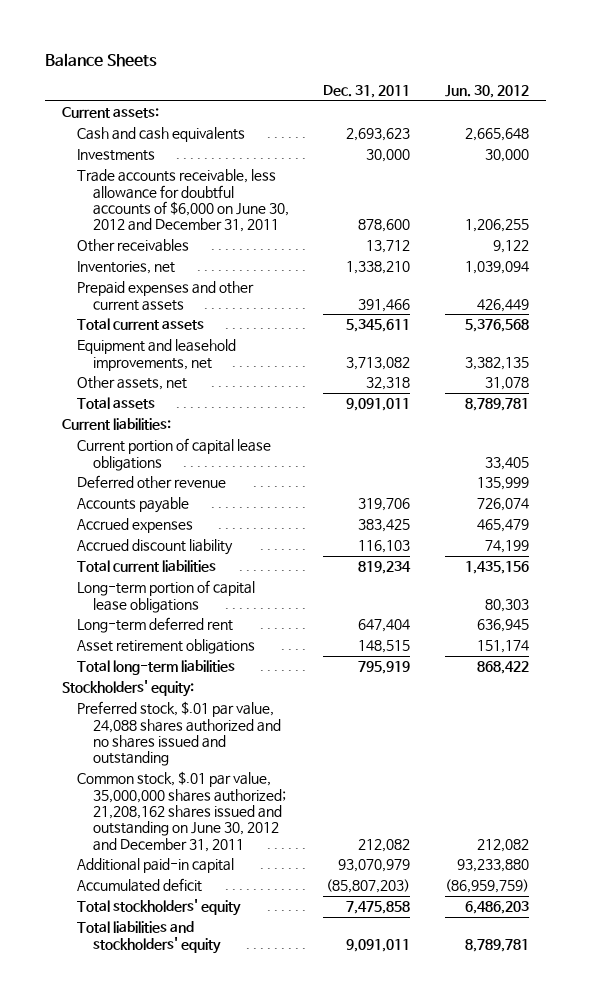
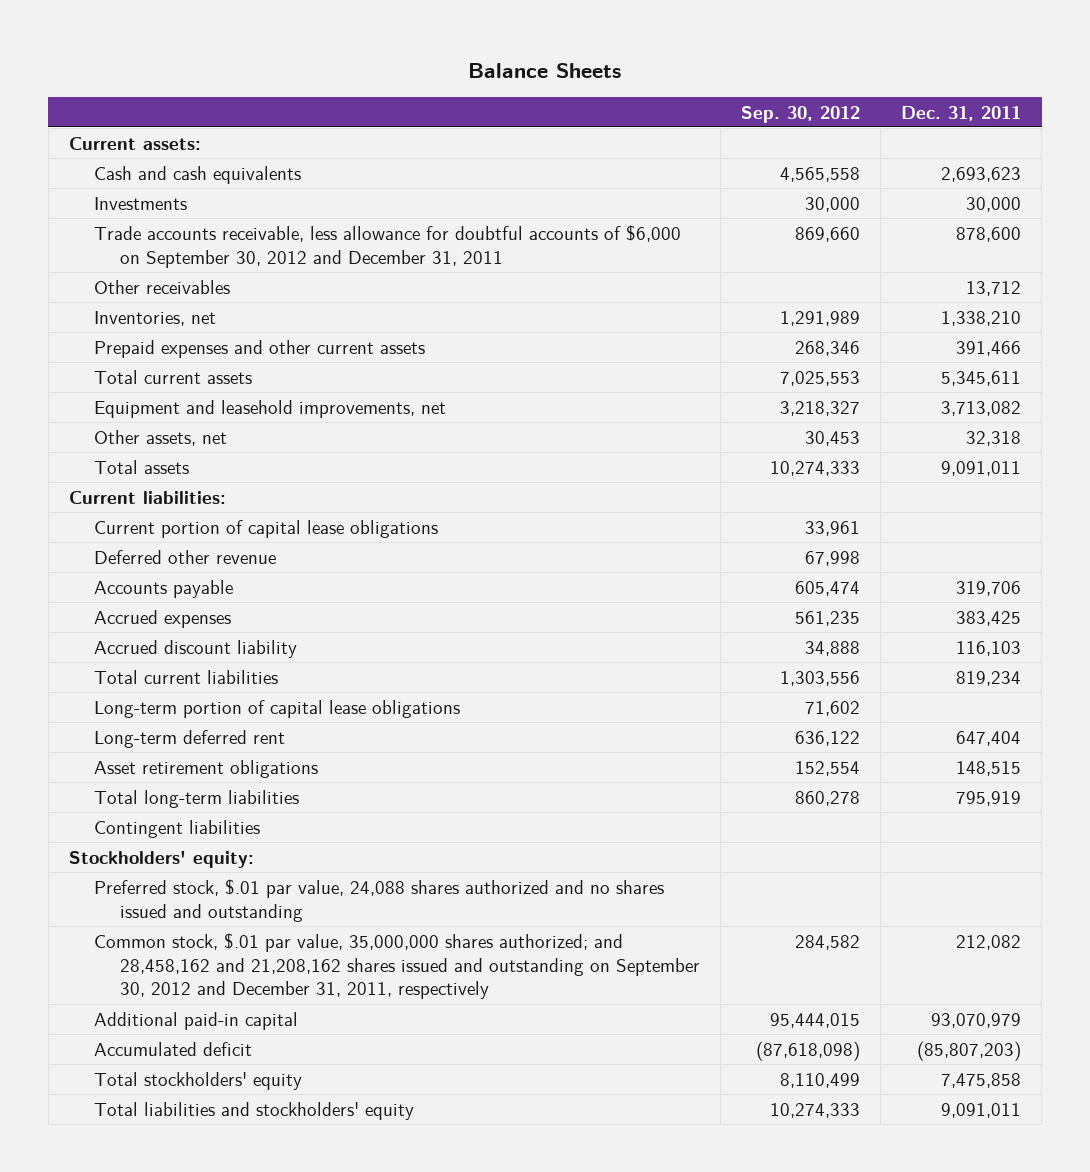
[444,85,529,99] Jun. 30, 2012 -> none
none -> [741,105,861,123] Sep. 30, 2012
[77,169,289,233] Trade accounts receivable, less allowance for doubtful accounts of $6,000 on June 30, 2012 and December 31, 2011 -> [94,224,682,268] Trade accounts receivable, less allowance for doubtful accounts of $6,000 on September 30, 2012 and December 31, 2011
none -> [94,819,261,838] Contingent liabilities
[77,771,286,852] Common stock, $.01 par value, 35,000,000 shares authorized; 21,208,162 shares issued and outstanding on June 30, 2012 and December 31, 2011 -> [94,932,701,1000] Common stock, $.01 par value, 35,000,000 shares authorized; and 28,458,162 and 21,208,162 shares issued and outstanding on September 30, 2012 and December 31, 2011, respectively

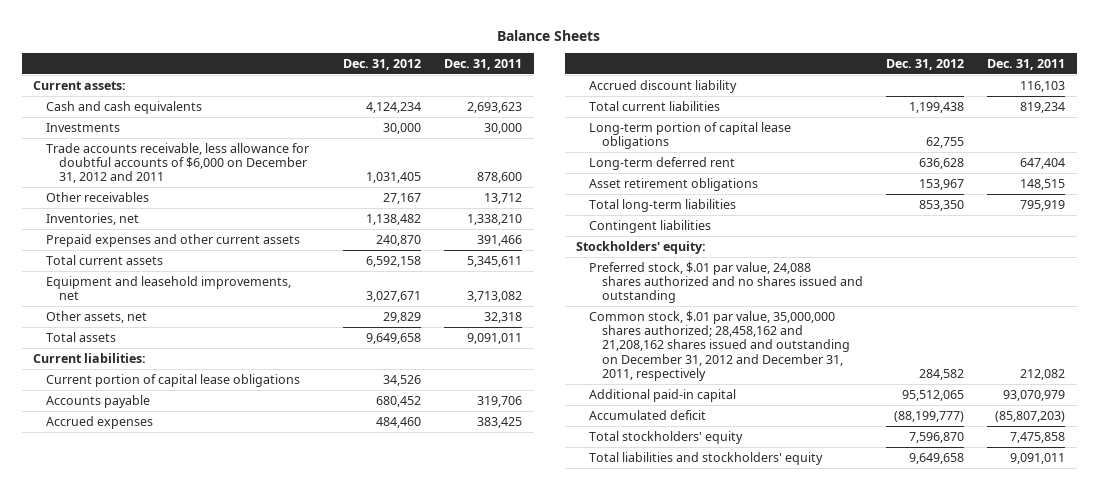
[741,105,861,123] Sep. 30, 2012 -> none
none -> [343,58,422,70] Dec. 31, 2012
[94,224,682,268] Trade accounts receivable, less allowance for doubtful accounts of $6,000 on September 30, 2012 and December 31, 2011 -> [46,142,310,184] Trade accounts receivable, less allowance for doubtful accounts of $6,000 on December 31, 2012 and 2011
[94,549,277,564] Deferred other revenue -> none
[94,932,701,1000] Common stock, $.01 par value, 35,000,000 shares authorized; and 28,458,162 and 21,208,162 shares issued and outstanding on September 30, 2012 and December 31, 2011, respectively -> [589,310,851,381] Common stock, $.01 par value, 35,000,000 shares authorized; 28,458,162 and 21,208,162 shares issued and outstanding on December 31, 2012 and December 31, 2011, respectively

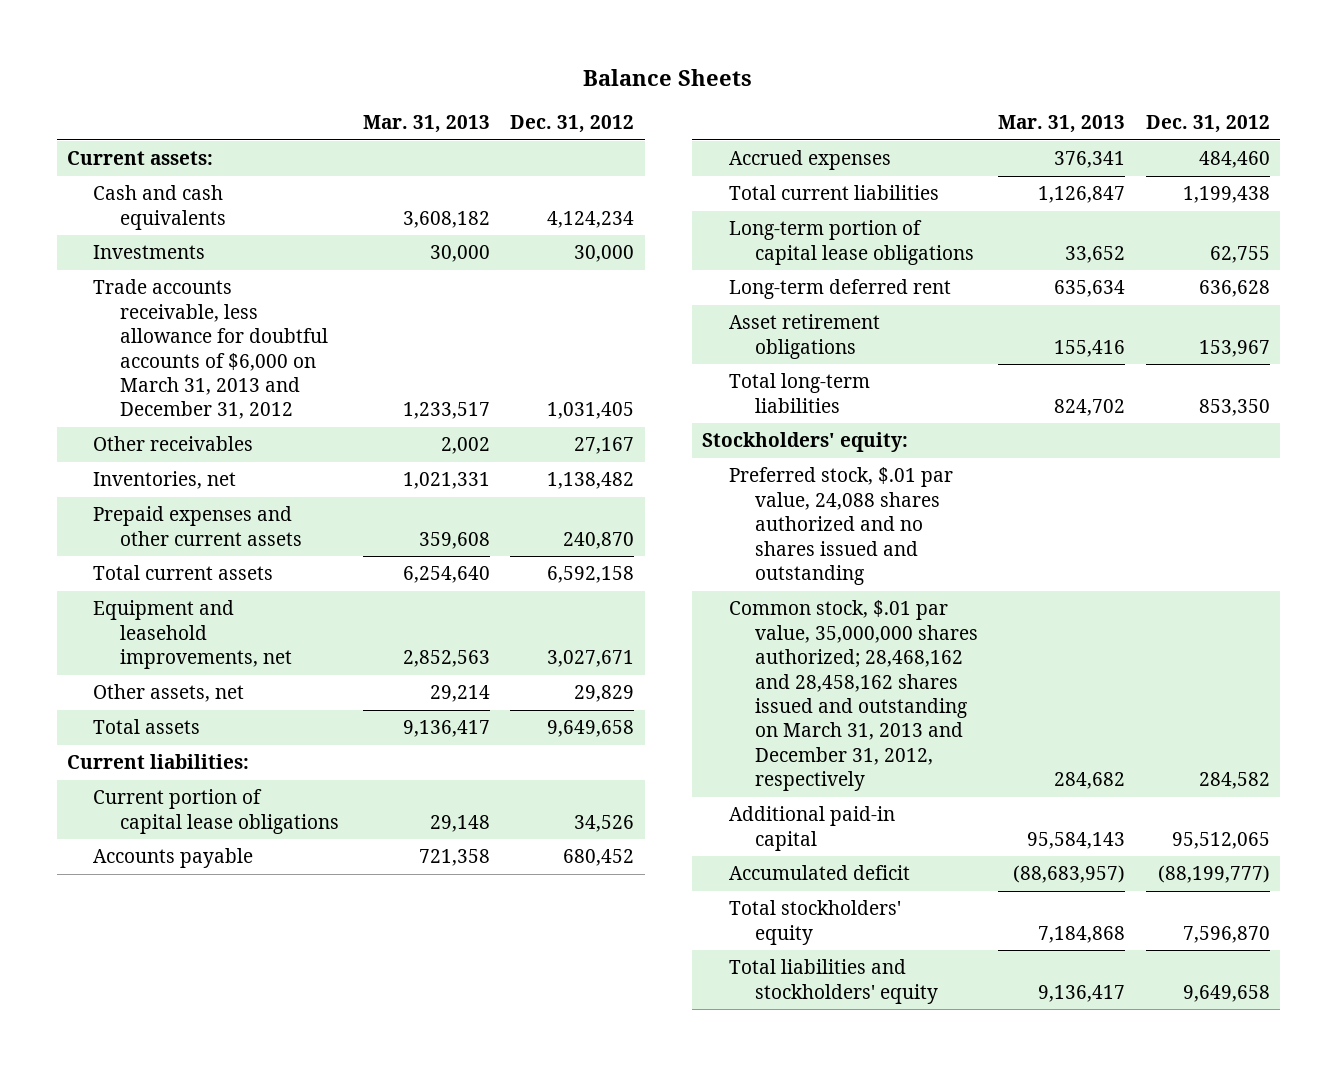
[444,58,523,70] Dec. 31, 2011 -> none
none -> [363,115,491,134] Mar. 31, 2013
[46,142,310,184] Trade accounts receivable, less allowance for doubtful accounts of $6,000 on December 31, 2012 and 2011 -> [93,279,328,420] Trade accounts receivable, less allowance for doubtful accounts of $6,000 on March 31, 2013 and December 31, 2012
[589,79,738,93] Accrued discount liability -> none
[589,219,712,233] Contingent liabilities -> none
[589,310,851,381] Common stock, $.01 par value, 35,000,000 shares authorized; 28,458,162 and 21,208,162 shares issued and outstanding on December 31, 2012 and December 31, 2011, respectively -> [728,600,978,792] Common stock, $.01 par value, 35,000,000 shares authorized; 28,468,162 and 28,458,162 shares issued and outstanding on March 31, 2013 and December 31, 2012, respectively

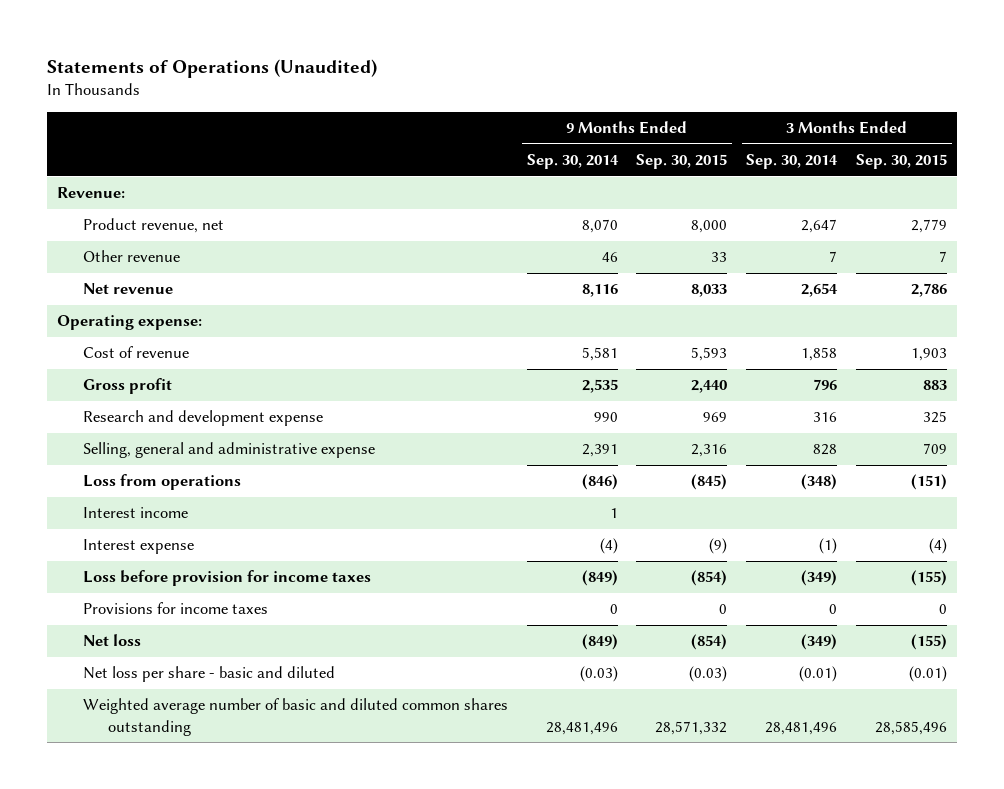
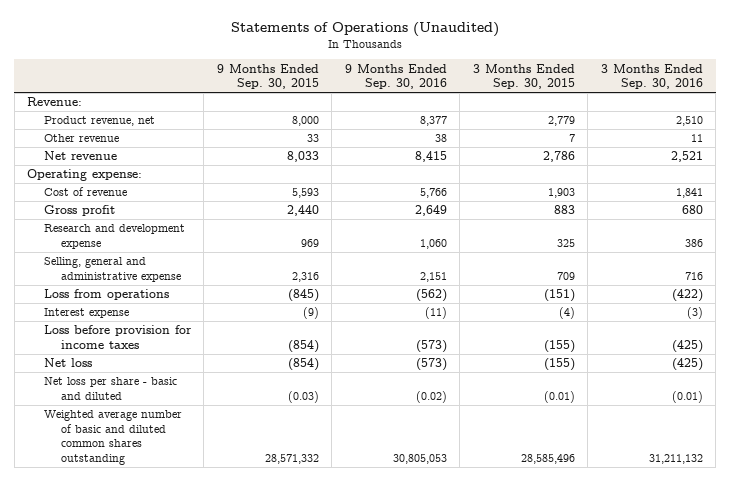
[526,154,619,170] Sep. 30, 2014 -> none
[746,154,839,170] Sep. 30, 2014 -> none
none -> [344,63,447,90] 9 Months Ended Sep. 30, 2016
none -> [600,63,703,90] 3 Months Ended Sep. 30, 2016
[82,507,188,519] Interest income -> none
[82,602,268,615] Provisions for income taxes -> none

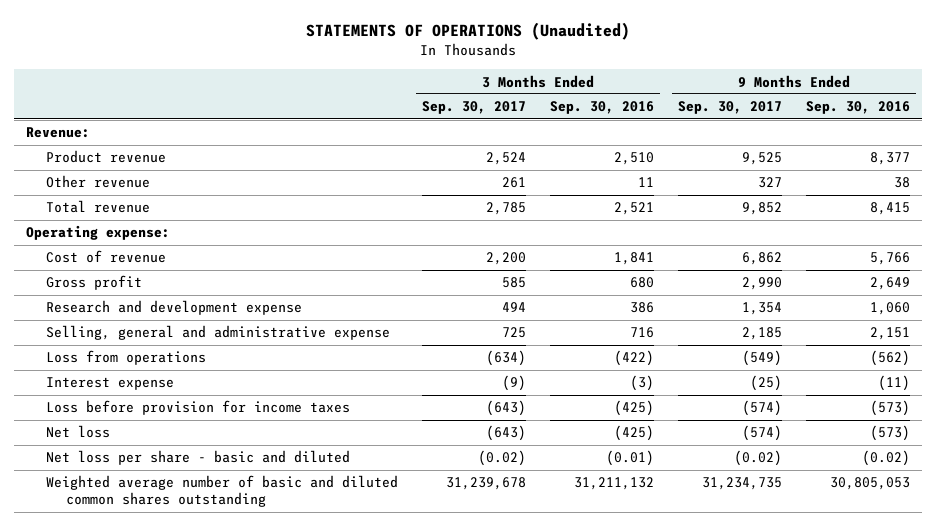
[230,22,499,38] Statements of Operations (Unaudited) -> [306,22,631,41] STATEMENTS OF OPERATIONS (Unaudited)
[216,63,319,90] 9 Months Ended Sep. 30, 2015 -> none
[472,63,575,90] 3 Months Ended Sep. 30, 2015 -> none
none -> [422,101,527,115] Sep. 30, 2017
none -> [677,101,782,115] Sep. 30, 2017
[43,116,155,127] Product revenue, net -> [46,150,167,164] Product revenue
[43,151,117,161] Net revenue -> [46,200,151,214] Total revenue

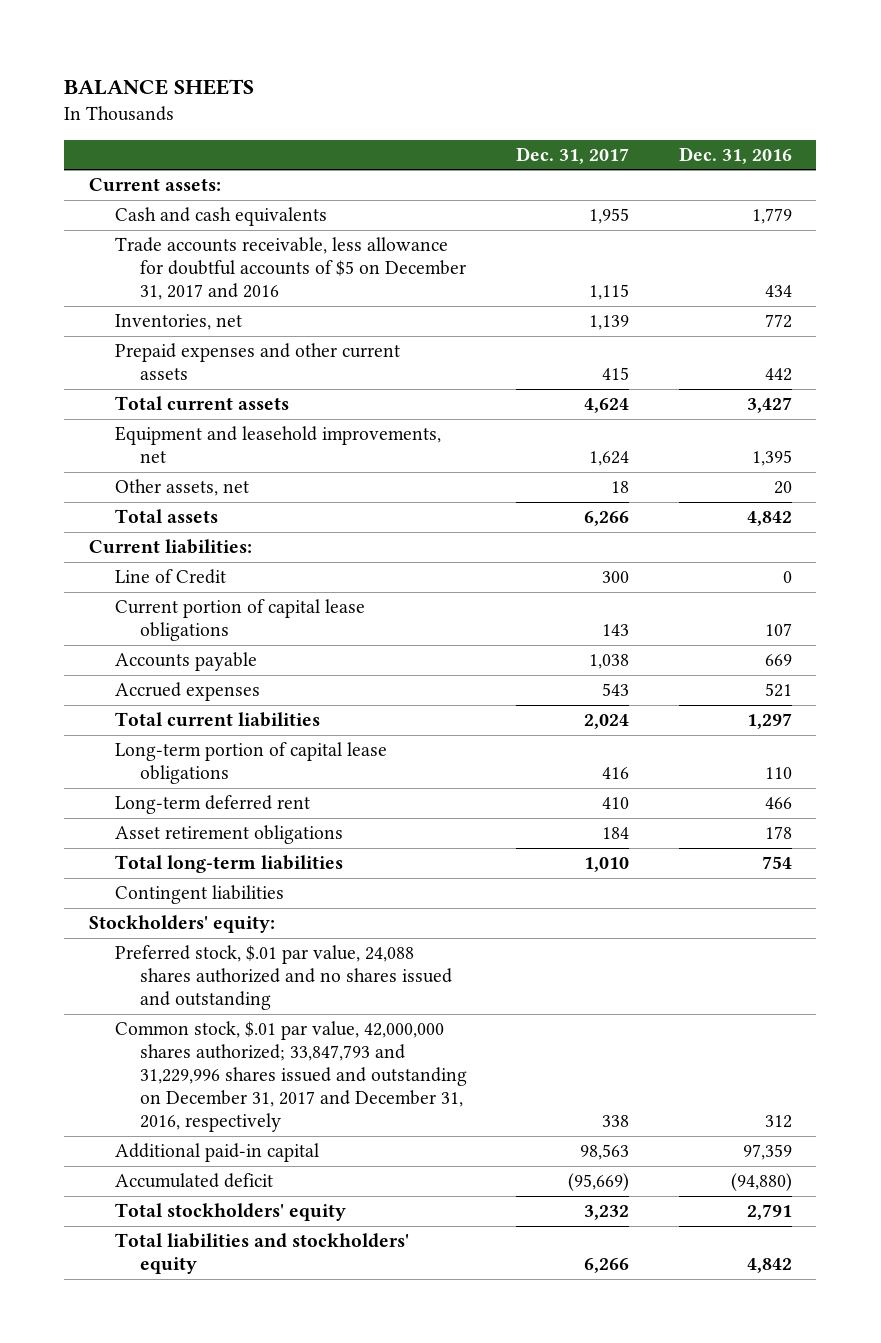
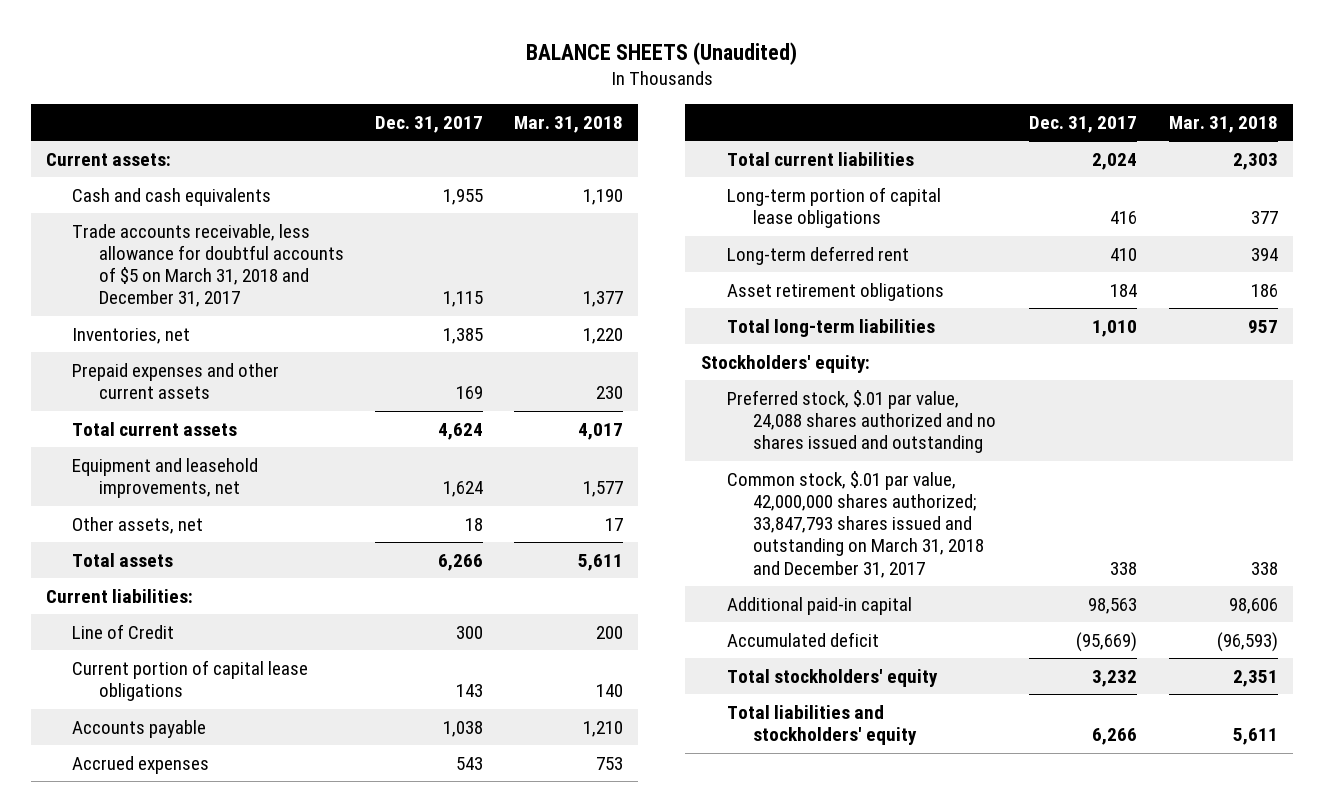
[64,79,255,96] BALANCE SHEETS -> [525,41,797,65] BALANCE SHEETS (Unaudited)
[678,146,792,164] Dec. 31, 2016 -> none
none -> [513,115,623,133] Mar. 31, 2018
[114,237,467,301] Trade accounts receivable, less allowance for doubtful accounts of $5 on December 31, 2017 and 2016 -> [72,223,344,308] Trade accounts receivable, less allowance for doubtful accounts of $5 on March 31, 2018 and December 31, 2017
[589,315,630,331] 1,139 -> [442,327,483,344] 1,385
[602,367,630,381] 415 -> [455,386,483,400] 169
[114,885,284,905] Contingent liabilities -> none
[114,1021,468,1133] Common stock, $.01 par value, 42,000,000 shares authorized; 33,847,793 and 31,229,996 shares issued and outstanding on December 31, 2017 and December 31, 2016, respectively -> [727,470,985,578] Common stock, $.01 par value, 42,000,000 shares authorized; 33,847,793 shares issued and outstanding on March 31, 2018 and December 31, 2017

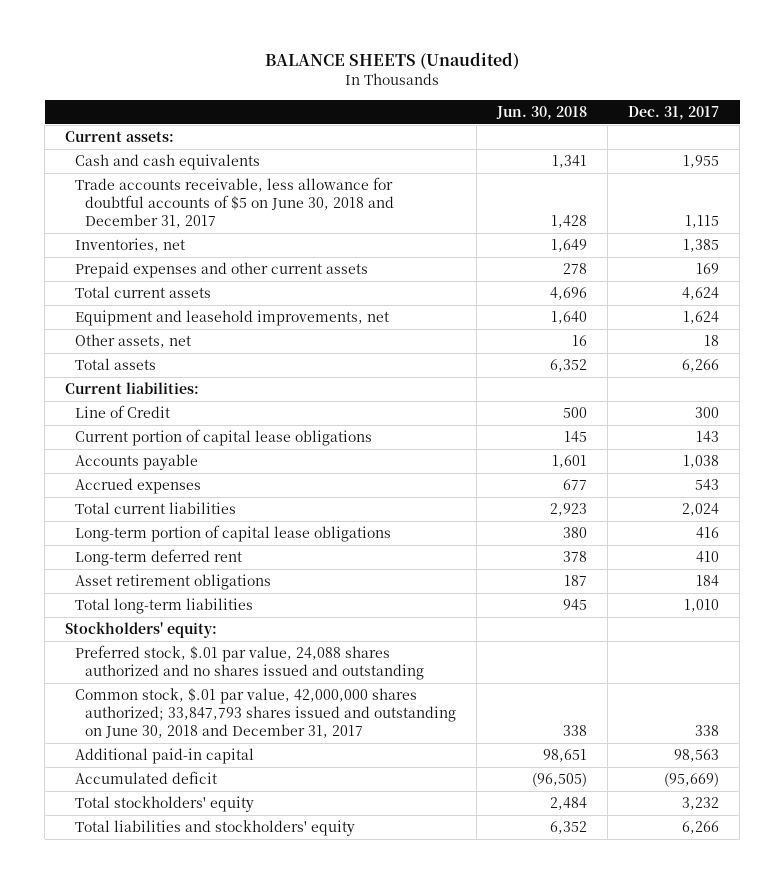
[513,115,623,133] Mar. 31, 2018 -> none
none -> [496,105,588,120] Jun. 30, 2018
[72,223,344,308] Trade accounts receivable, less allowance for doubtful accounts of $5 on March 31, 2018 and December 31, 2017 -> [75,177,395,228] Trade accounts receivable, less allowance for doubtful accounts of $5 on June 30, 2018 and December 31, 2017
[727,470,985,578] Common stock, $.01 par value, 42,000,000 shares authorized; 33,847,793 shares issued and outstanding on March 31, 2018 and December 31, 2017 -> [75,688,457,738] Common stock, $.01 par value, 42,000,000 shares authorized; 33,847,793 shares issued and outstanding on June 30, 2018 and December 31, 2017

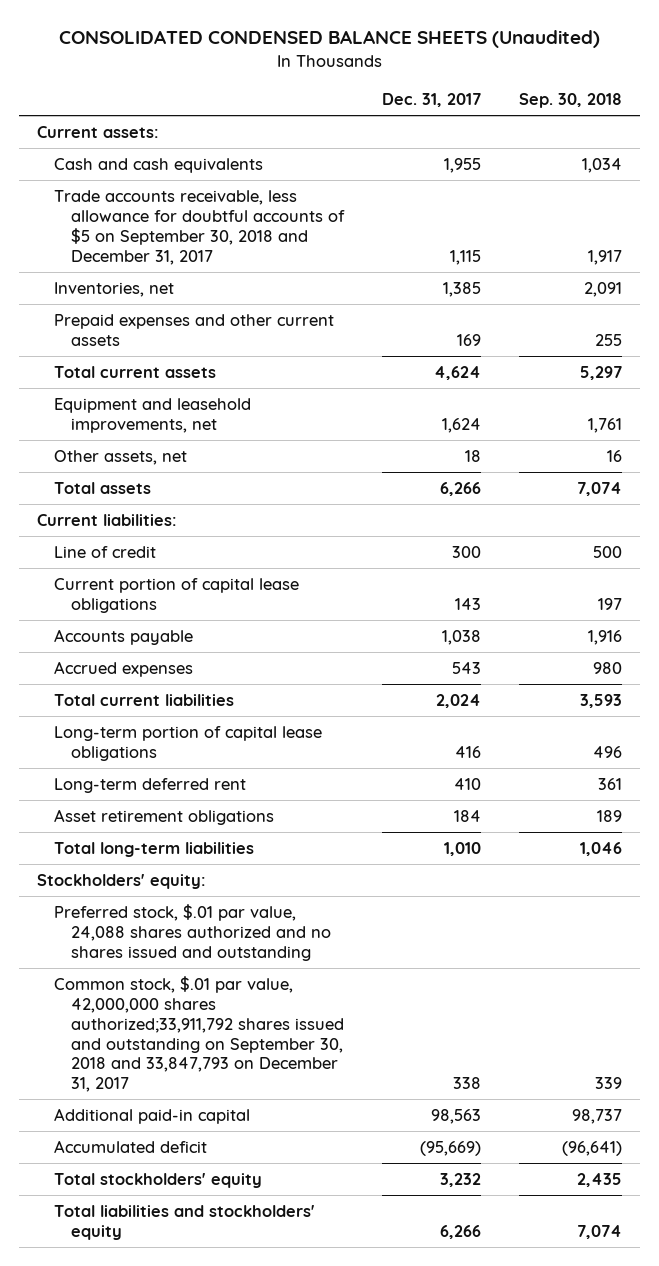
[265,52,520,71] BALANCE SHEETS (Unaudited) -> [58,30,600,49] CONSOLIDATED CONDENSED BALANCE SHEETS (Unaudited)
[496,105,588,120] Jun. 30, 2018 -> none
none -> [518,92,622,108] Sep. 30, 2018
[75,177,395,228] Trade accounts receivable, less allowance for doubtful accounts of $5 on June 30, 2018 and December 31, 2017 -> [54,189,345,265] Trade accounts receivable, less allowance for doubtful accounts of $5 on September 30, 2018 and December 31, 2017
[75,405,171,419] Line of Credit -> [54,545,157,558] Line of credit
[75,688,457,738] Common stock, $.01 par value, 42,000,000 shares authorized; 33,847,793 shares issued and outstanding on June 30, 2018 and December 31, 2017 -> [54,975,344,1093] Common stock, $.01 par value, 42,000,000 shares authorized;33,911,792 shares issued and outstanding on September 30, 2018 and 33,847,793 on December 31, 2017

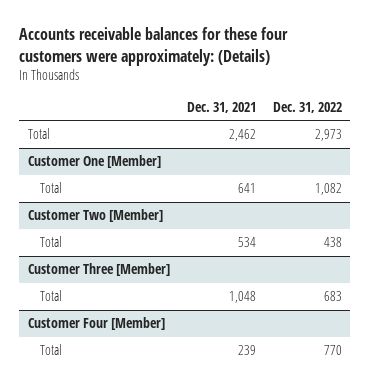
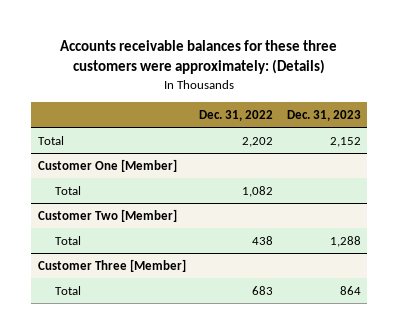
[19,27,289,66] Accounts receivable balances for these four customers were approximately: (Details) -> [60,40,338,75] Accounts receivable balances for these three customers were approximately: (Details)
[186,102,256,114] Dec. 31, 2021 -> none
none -> [286,109,361,121] Dec. 31, 2023
[314,129,342,142] 2,973 -> [242,136,274,147] 2,202
[27,317,165,331] Customer Four [Member] -> none
[39,344,62,356] Total -> none

